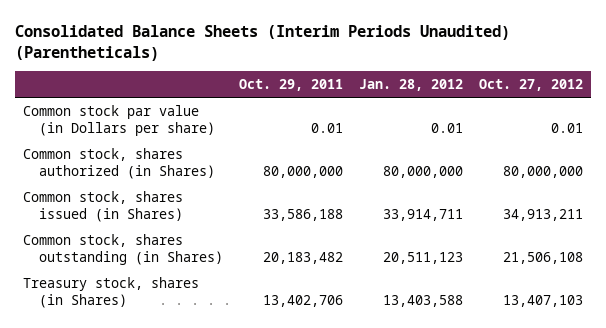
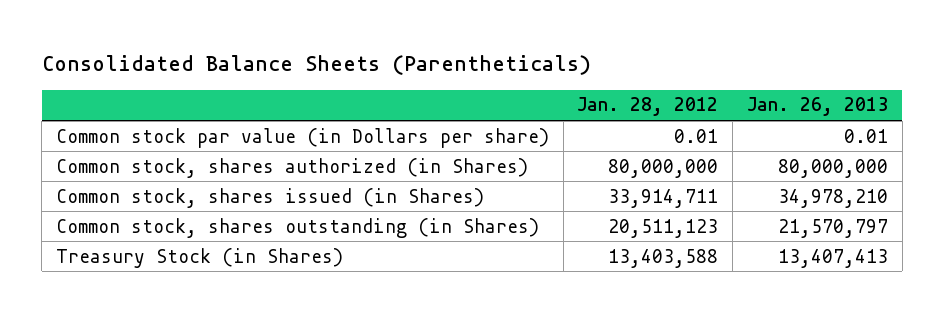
[15,24,511,61] Consolidated Balance Sheets (Interim Periods Unaudited) (Parentheticals) -> [41,54,591,75] Consolidated Balance Sheets (Parentheticals)
[238,79,343,92] Oct. 29, 2011 -> none
[478,79,583,92] Oct. 27, 2012 -> none
none -> [746,97,888,117] Jan. 26, 2013
[23,276,200,309] Treasury stock, shares (in Shares) -> [55,247,343,268] Treasury Stock (in Shares)

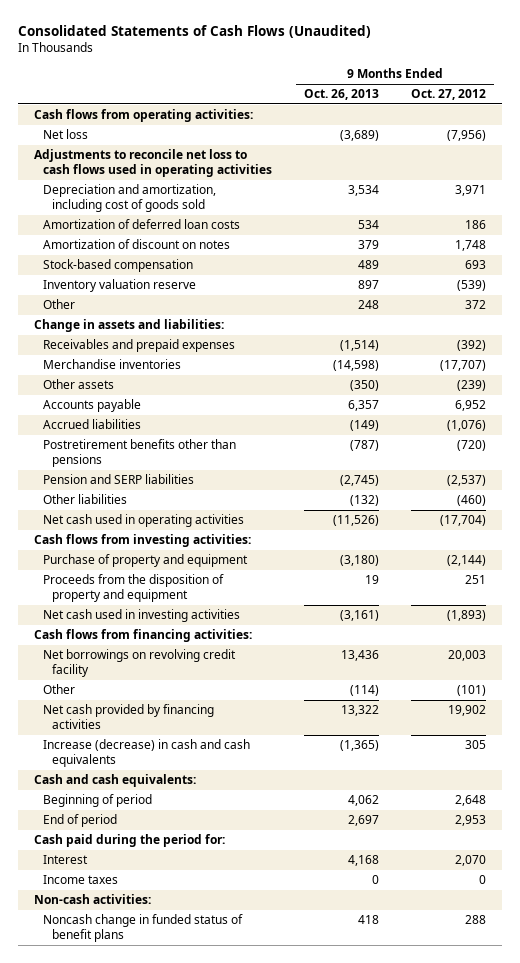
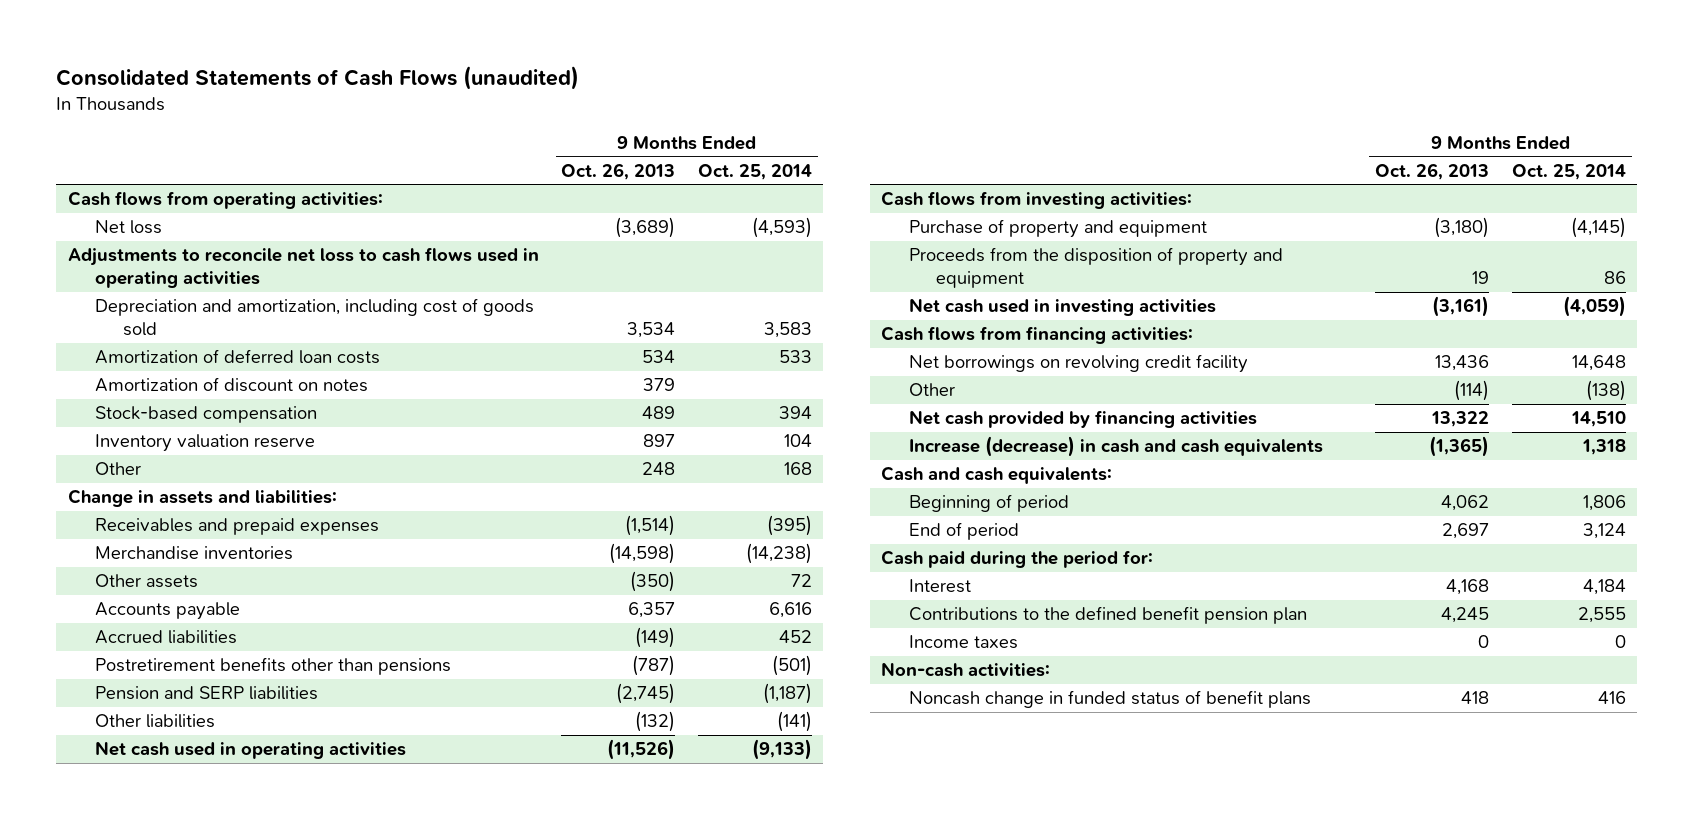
[17,25,371,39] Consolidated Statements of Cash Flows (Unaudited) -> [56,66,580,91] Consolidated Statements of Cash Flows (unaudited)
[410,89,486,101] Oct. 27, 2012 -> none
none -> [697,163,812,180] Oct. 25, 2014
none -> [908,606,1307,625] Contributions to the defined benefit pension plan

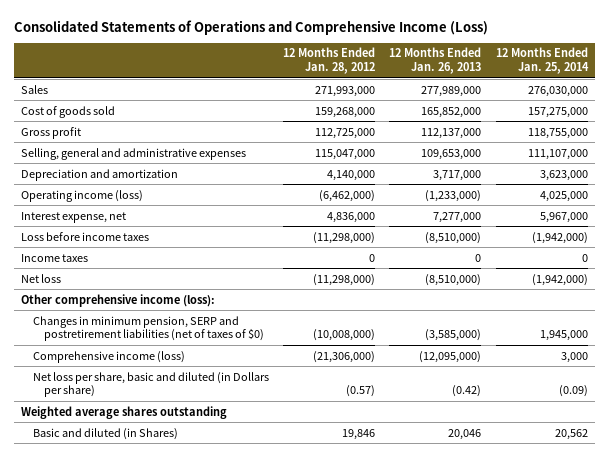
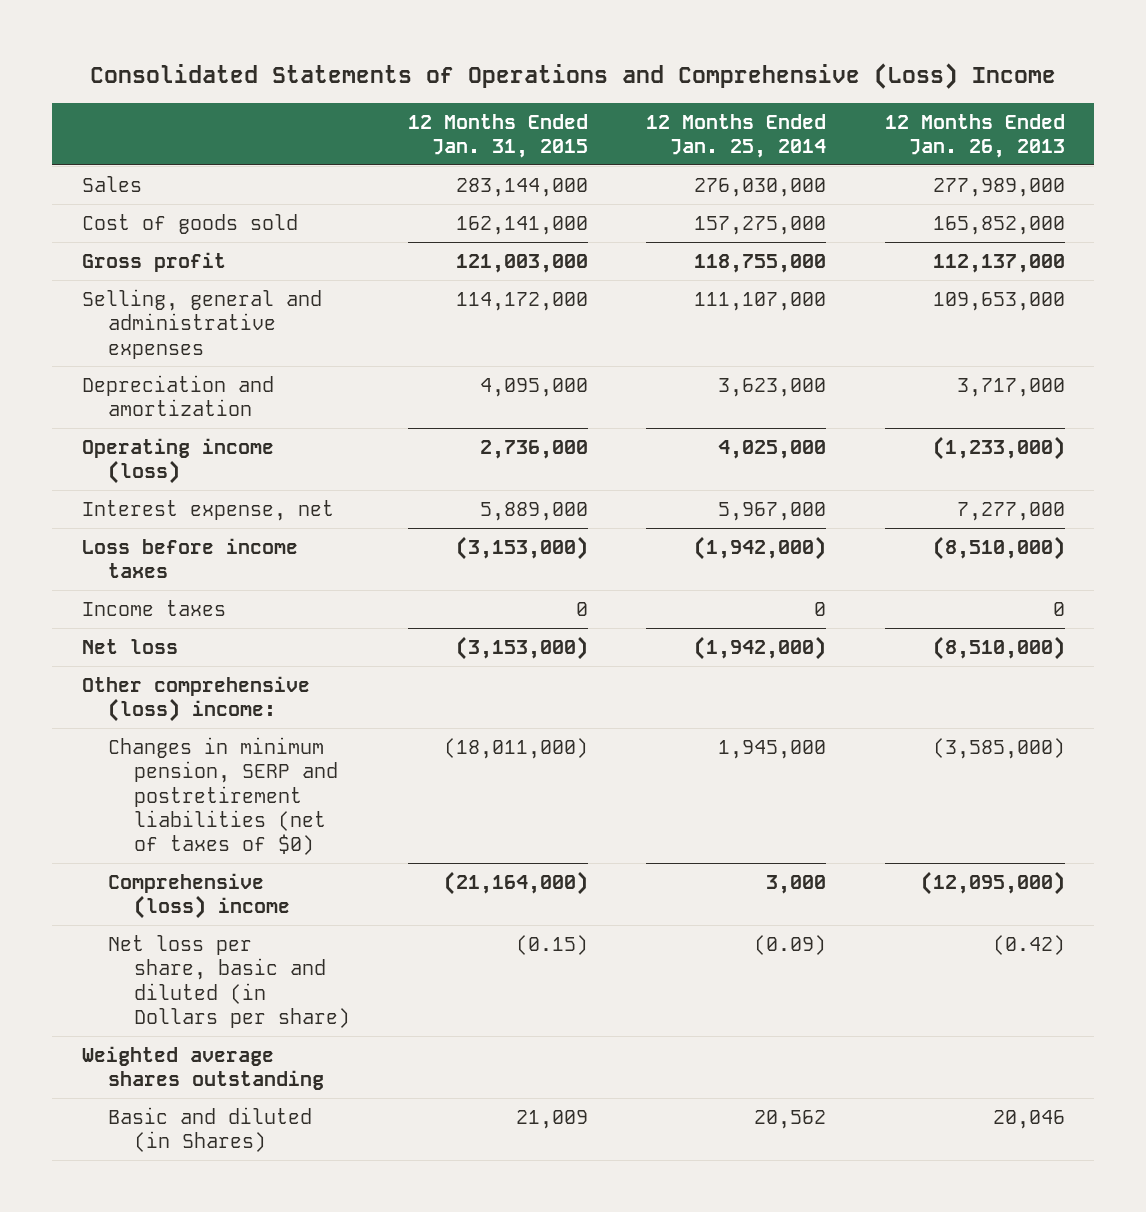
[14,19,489,35] Consolidated Statements of Operations and Comprehensive Income (Loss) -> [90,63,1057,90] Consolidated Statements of Operations and Comprehensive (Loss) Income
[283,47,376,75] 12 Months Ended Jan. 28, 2012 -> none
none -> [408,113,589,159] 12 Months Ended Jan. 31, 2015
[21,293,216,307] Other comprehensive income (loss): -> [81,675,310,723] Other comprehensive (loss) income:
[32,350,185,363] Comprehensive income (loss) -> [107,872,291,920] Comprehensive (loss) income

